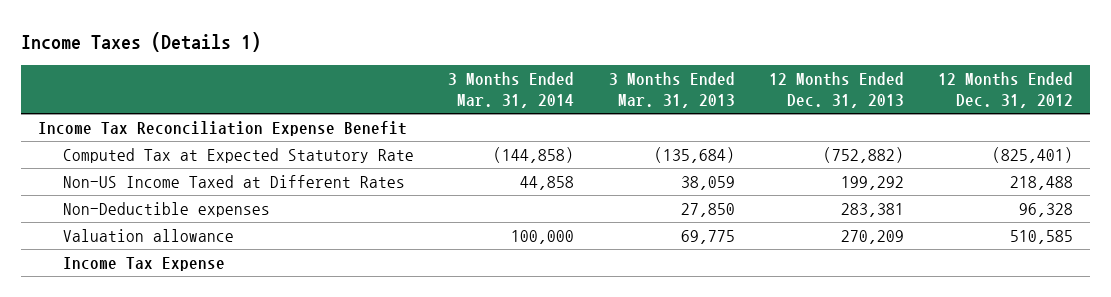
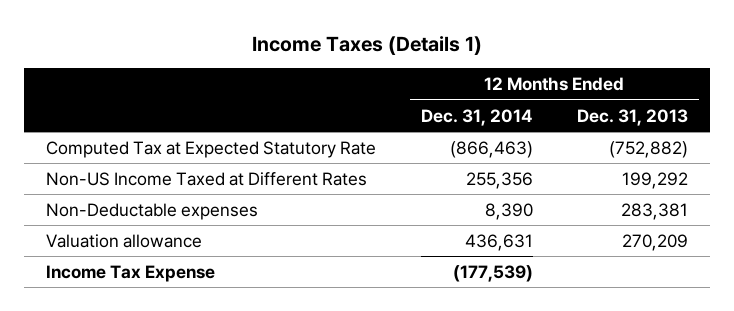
[448,72,575,109] 3 Months Ended Mar. 31, 2014 -> none
[608,72,735,109] 3 Months Ended Mar. 31, 2013 -> none
[937,72,1073,109] 12 Months Ended Dec. 31, 2012 -> none
none -> [420,108,533,126] Dec. 31, 2014
[38,121,408,137] Income Tax Reconciliation Expense Benefit -> none
[63,202,271,218] Non-Deductible expenses -> [46,202,259,220] Non-Deductable expenses

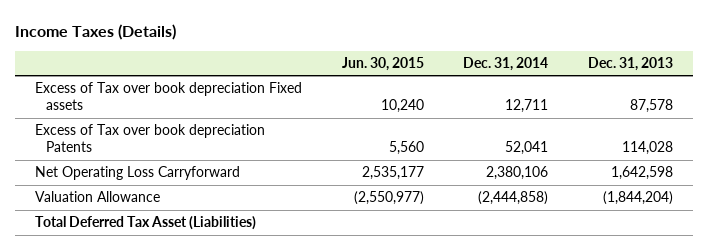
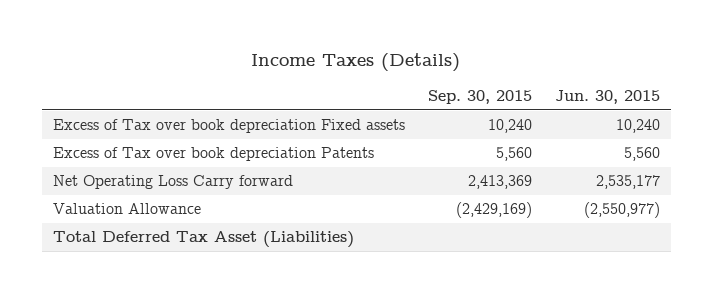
[463,57,549,72] Dec. 31, 2014 -> none
[587,57,673,72] Dec. 31, 2013 -> none
none -> [427,90,532,105] Sep. 30, 2015
[34,166,240,181] Net Operating Loss Carryforward -> [53,175,294,190] Net Operating Loss Carry forward

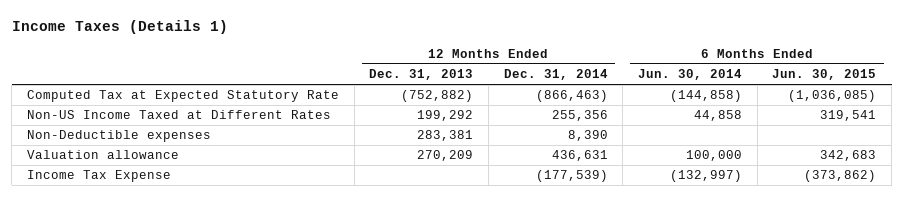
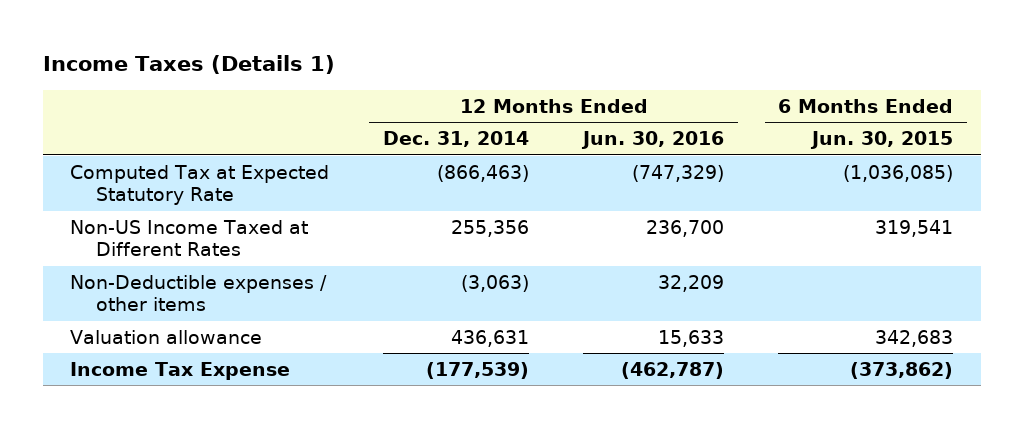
[369,69,474,81] Dec. 31, 2013 -> none
[638,69,743,81] Jun. 30, 2014 -> none
none -> [581,130,725,149] Jun. 30, 2016
[26,130,211,143] Non-Deductible expenses -> [69,274,327,312] Non-Deductible expenses / other items
[567,130,608,142] 8,390 -> [461,274,530,292] (3,063)

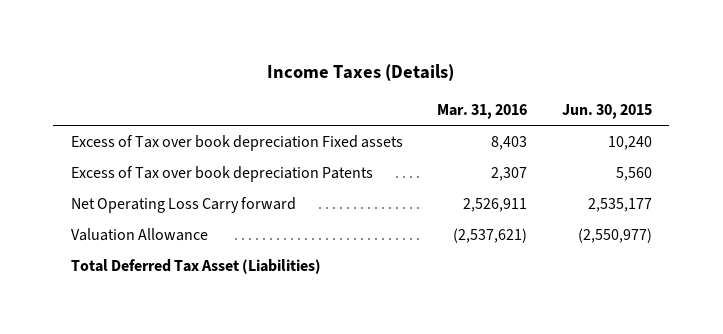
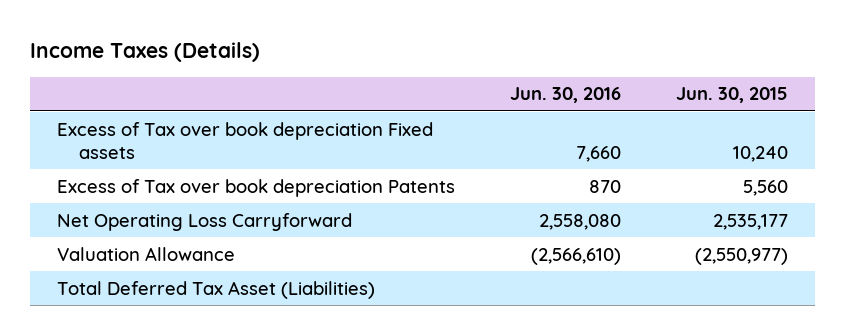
[437,104,528,120] Mar. 31, 2016 -> none
none -> [509,87,621,104] Jun. 30, 2016
[70,196,296,213] Net Operating Loss Carry forward -> [57,212,353,231] Net Operating Loss Carryforward

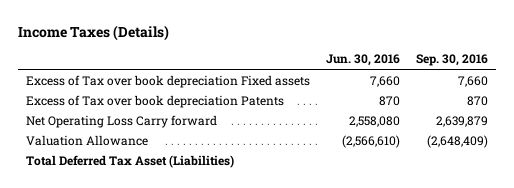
[675,87,788,104] Jun. 30, 2015 -> none
none -> [415,54,488,67] Sep. 30, 2016
[57,212,353,231] Net Operating Loss Carryforward -> [25,114,217,128] Net Operating Loss Carry forward

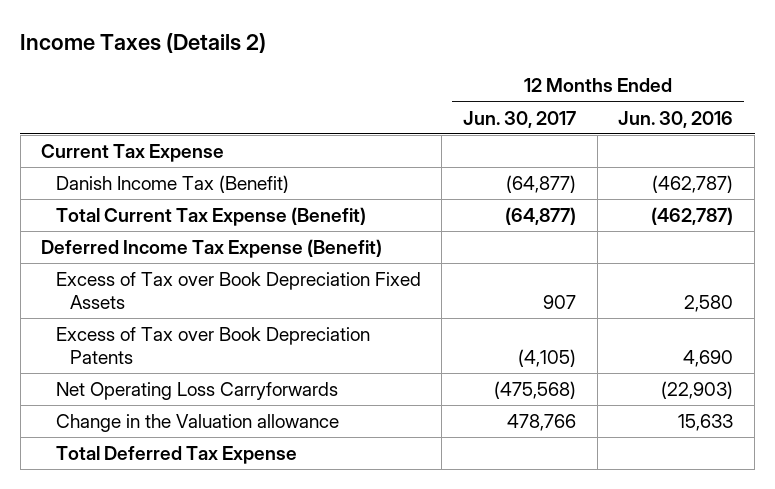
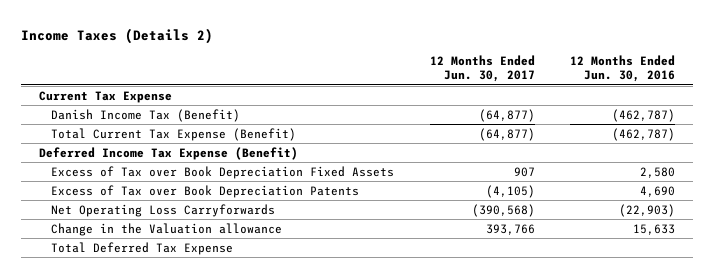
[494,381,577,400] (475,568) -> [471,203,535,217] (390,568)
[507,414,577,432] 478,766 -> [485,223,535,235] 393,766

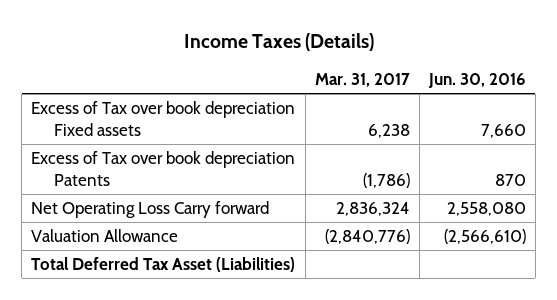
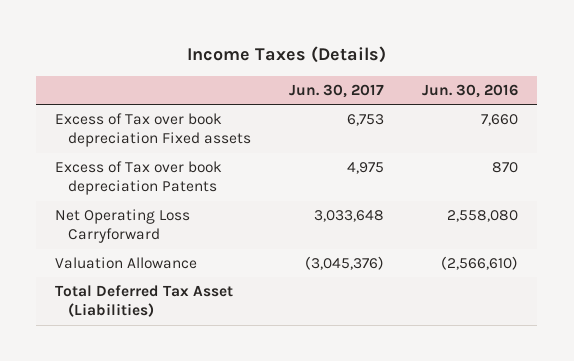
[314,73,410,88] Mar. 31, 2017 -> none
none -> [289,83,385,98] Jun. 30, 2017
[31,201,270,219] Net Operating Loss Carry forward -> [55,208,191,244] Net Operating Loss Carryforward

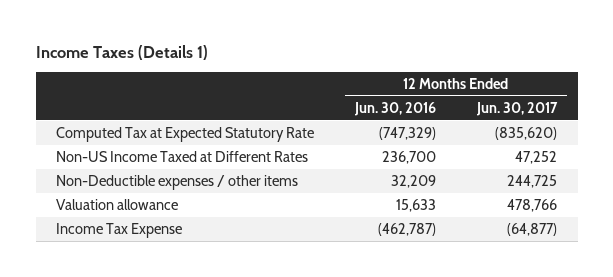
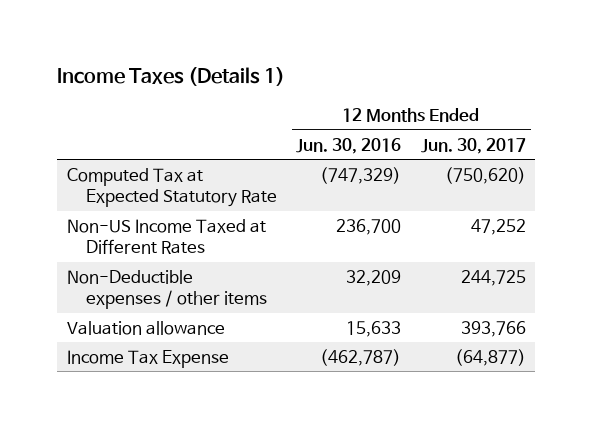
[495,126,558,140] (835,620) -> [444,166,526,184] (750,620)
[507,198,558,212] 478,766 -> [460,320,526,337] 393,766

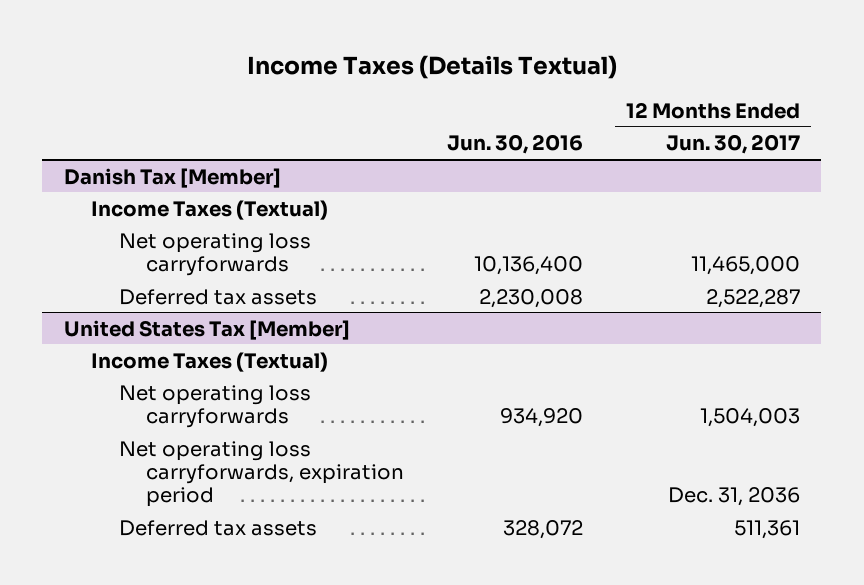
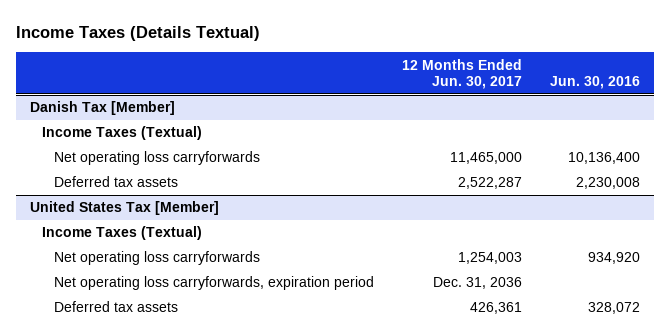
[699,407,800,427] 1,504,003 -> [457,252,522,265] 1,254,003
[733,519,800,539] 511,361 -> [469,302,522,315] 426,361

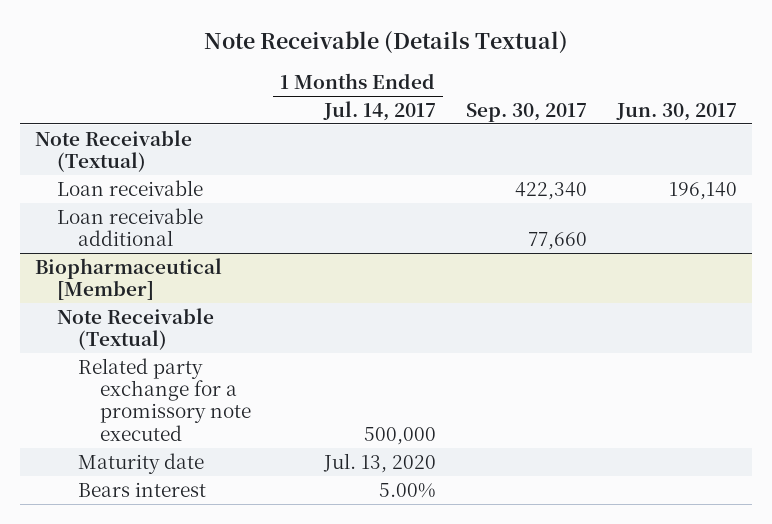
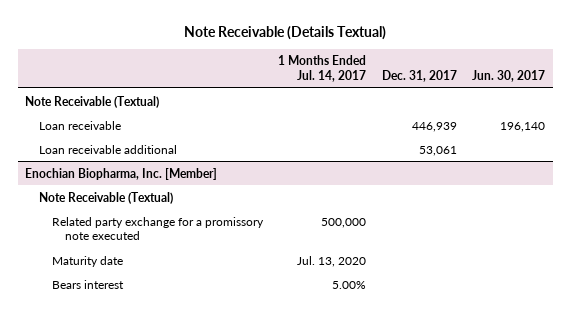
[465,102,587,122] Sep. 30, 2017 -> none
none -> [381,70,457,83] Dec. 31, 2017
[35,257,223,301] Biopharmaceutical [Member] -> [25,167,218,180] Enochian Biopharma, Inc. [Member]

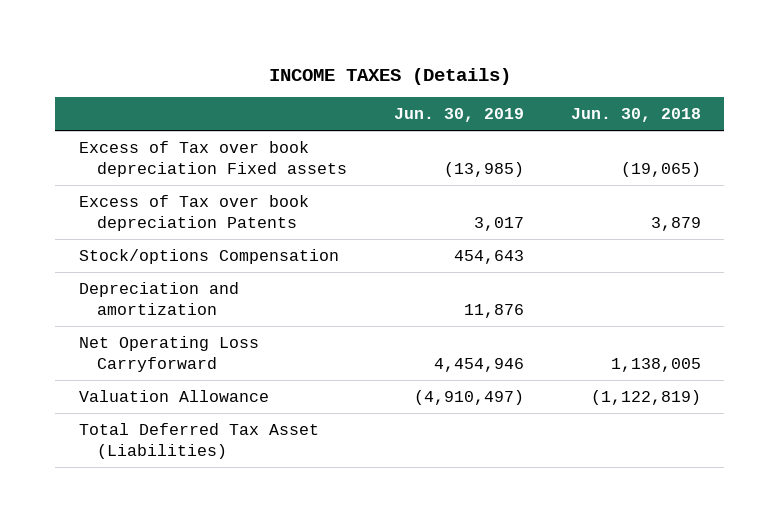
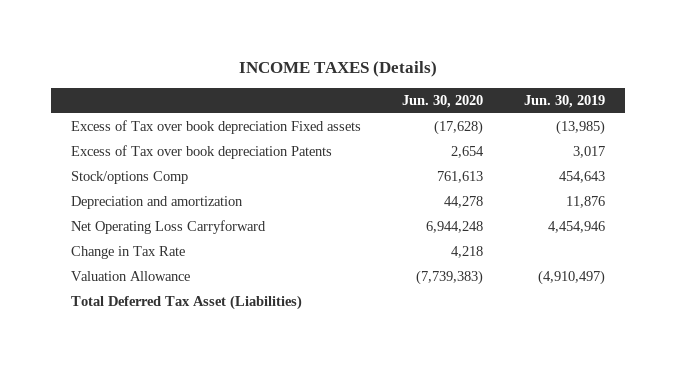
[570,108,701,123] Jun. 30, 2018 -> none
none -> [401,95,483,109] Jun. 30, 2020
[78,249,339,265] Stock/options Compensation -> [70,171,188,185] Stock/options Comp
none -> [70,246,185,260] Change in Tax Rate

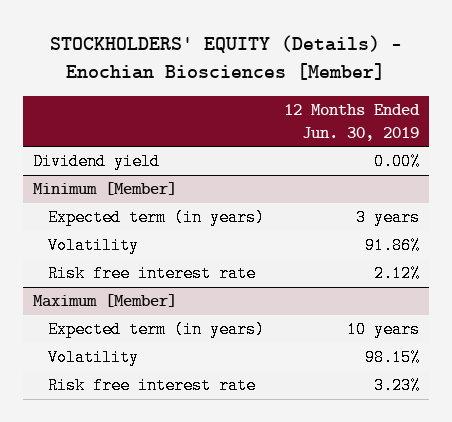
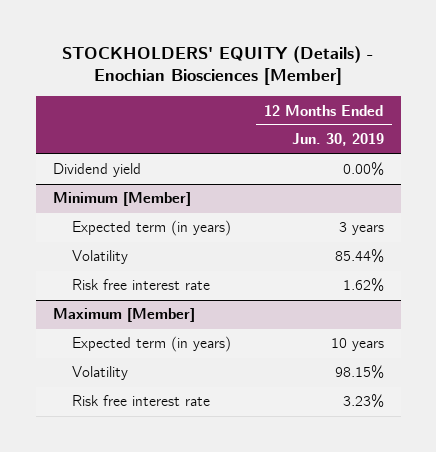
[364,237,420,255] 91.86% -> [334,249,384,264] 85.44%
[373,265,420,283] 2.12% -> [342,278,384,293] 1.62%

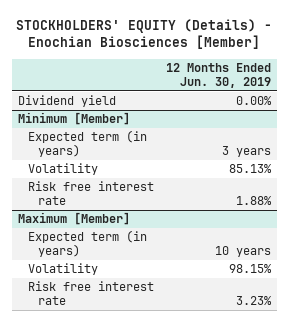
[334,249,384,264] 85.44% -> [228,164,272,174] 85.13%
[342,278,384,293] 1.62% -> [235,195,272,205] 1.88%

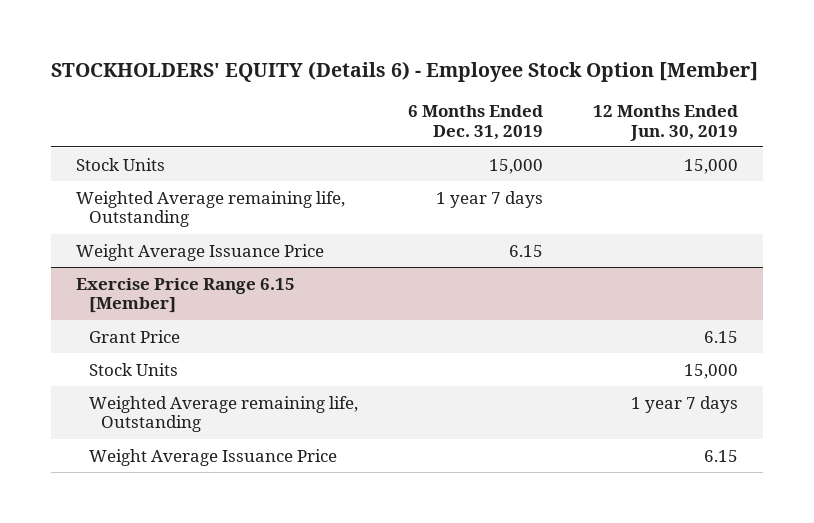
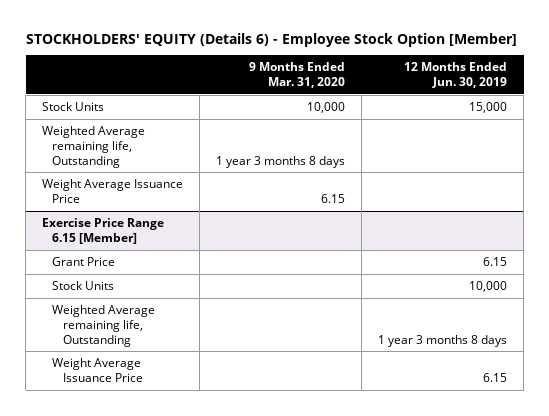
[407,104,543,140] 6 Months Ended Dec. 31, 2019 -> none
none -> [249,62,346,89] 9 Months Ended Mar. 31, 2020
[683,363,738,379] 15,000 -> [469,281,508,293] 10,000
[630,395,738,413] 1 year 7 days -> [378,334,508,347] 1 year 3 months 8 days

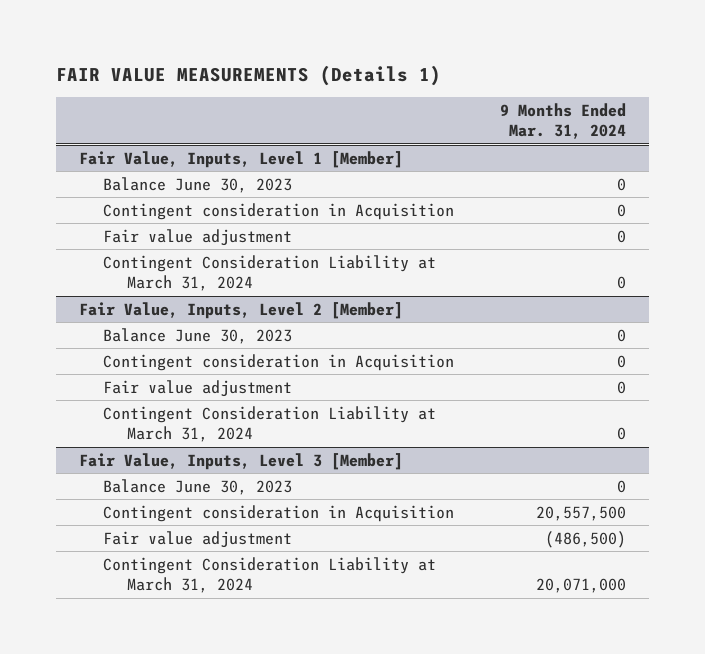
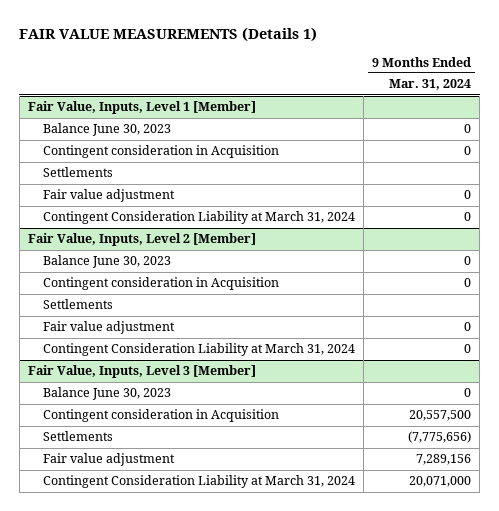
none -> [42,167,113,178] Settlements
none -> [42,299,113,310] Settlements
none -> [42,431,113,442] Settlements
[544,530,626,548] (486,500) -> [416,454,472,466] 7,289,156

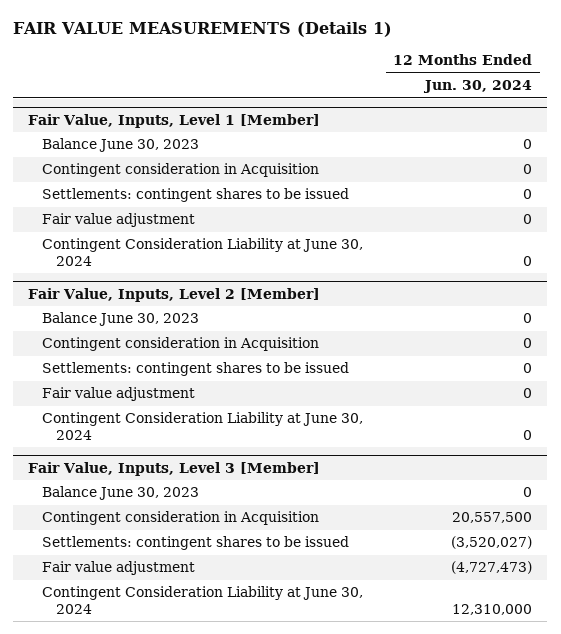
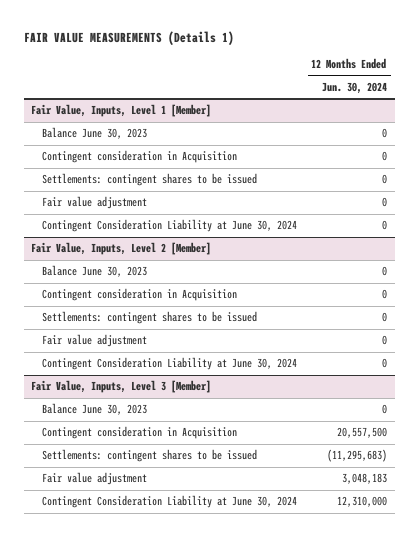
[451,536,533,550] (3,520,027) -> [326,449,387,463] (11,295,683)
[451,561,533,575] (4,727,473) -> [341,473,387,485] 3,048,183

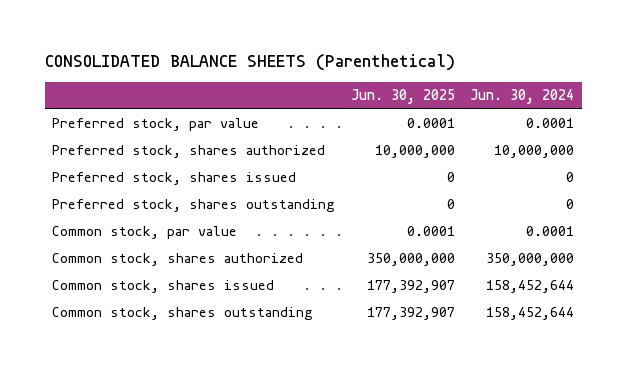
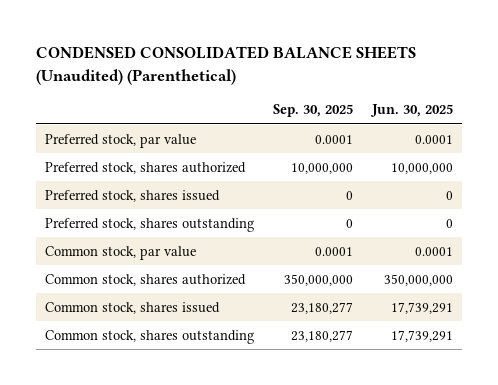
[44,54,455,72] CONSOLIDATED BALANCE SHEETS (Parenthetical) -> [35,46,416,85] CONDENSED CONSOLIDATED BALANCE SHEETS (Unaudited) (Parenthetical)
[470,89,575,105] Jun. 30, 2024 -> none
none -> [273,104,354,118] Sep. 30, 2025
[366,280,455,294] 177,392,907 -> [391,301,454,314] 17,739,291
[366,307,455,321] 177,392,907 -> [391,329,454,342] 17,739,291

